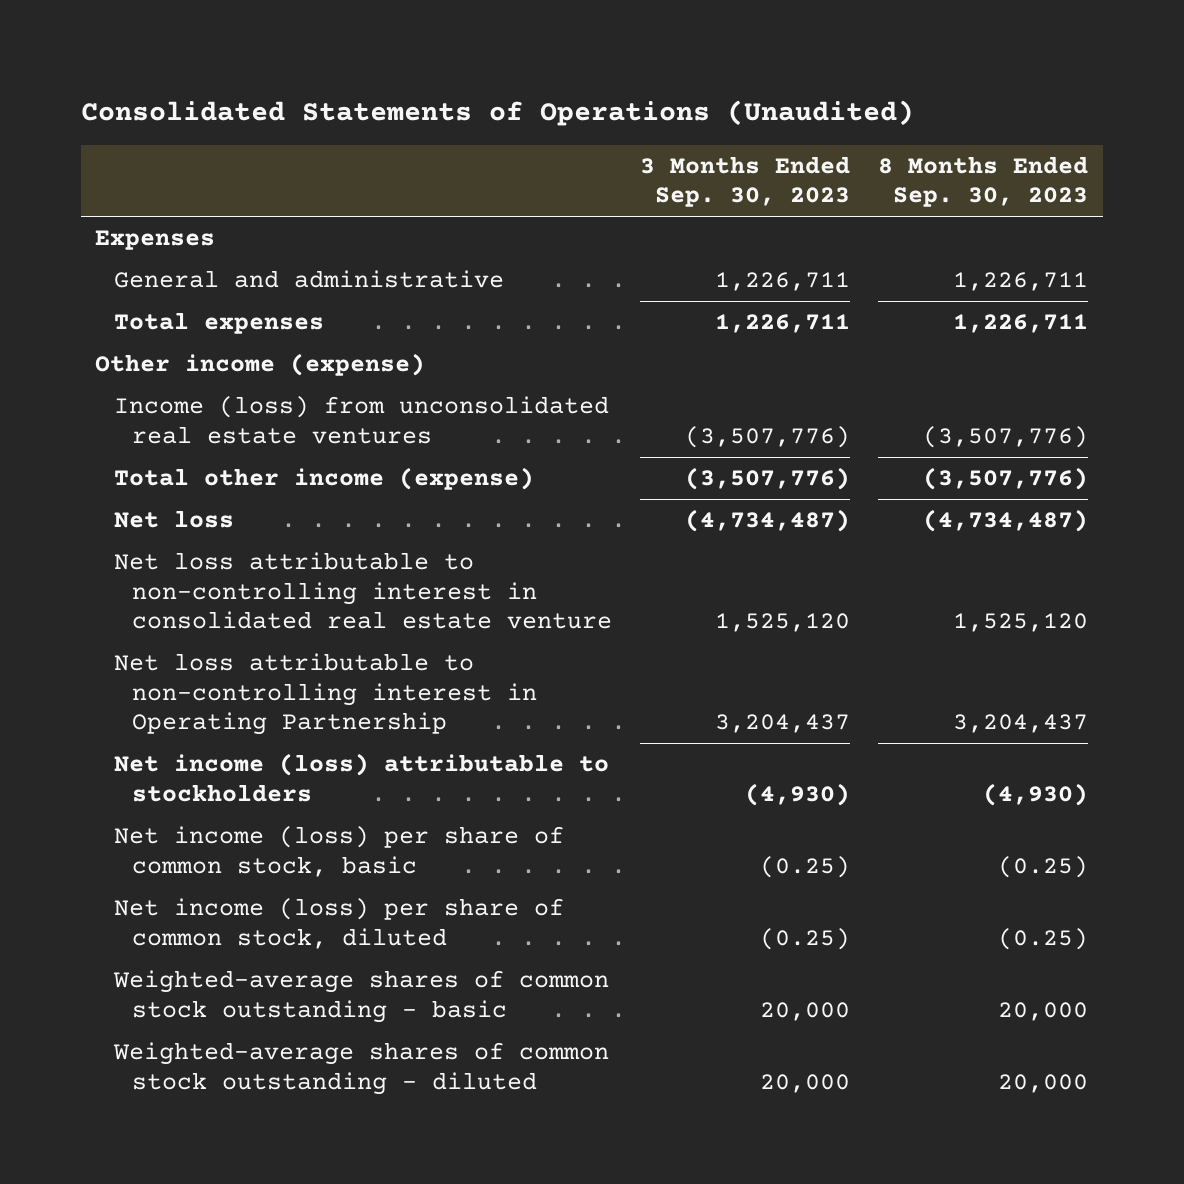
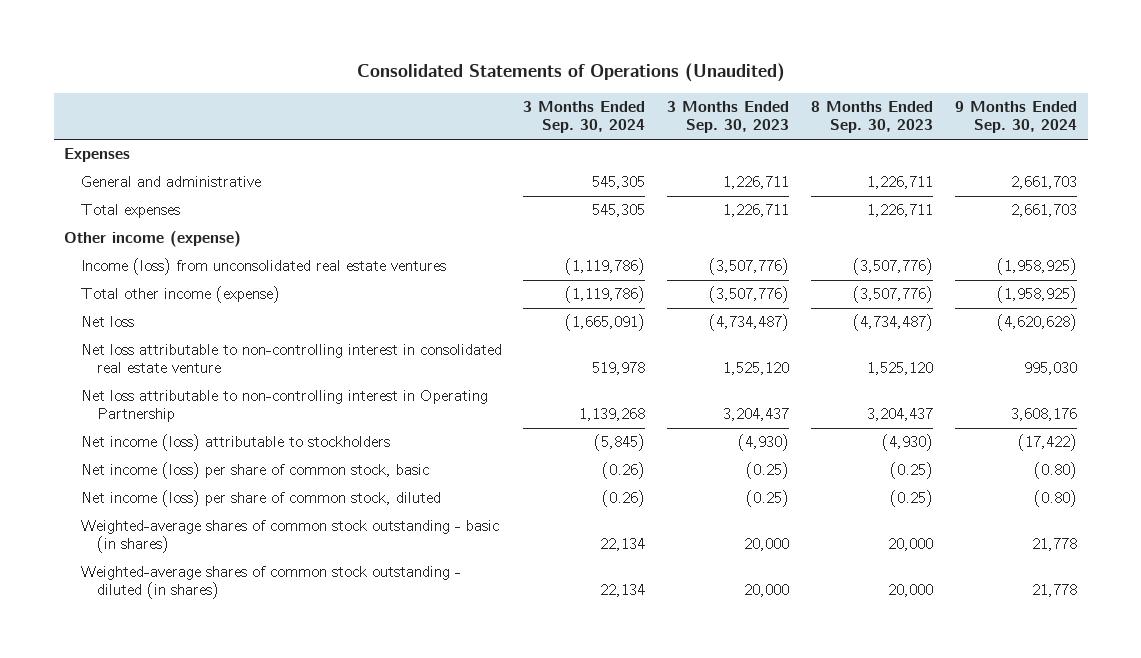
none -> [523,101,646,134] 3 Months Ended Sep. 30, 2024
none -> [954,101,1077,134] 9 Months Ended Sep. 30, 2024
[112,970,609,1023] Weighted-average shares of common stock outstanding - basic -> [80,520,499,554] Weighted-average shares of common stock outstanding - basic (in shares)
[112,1042,609,1095] Weighted-average shares of common stock outstanding - diluted -> [80,566,461,600] Weighted-average shares of common stock outstanding - diluted (in shares)

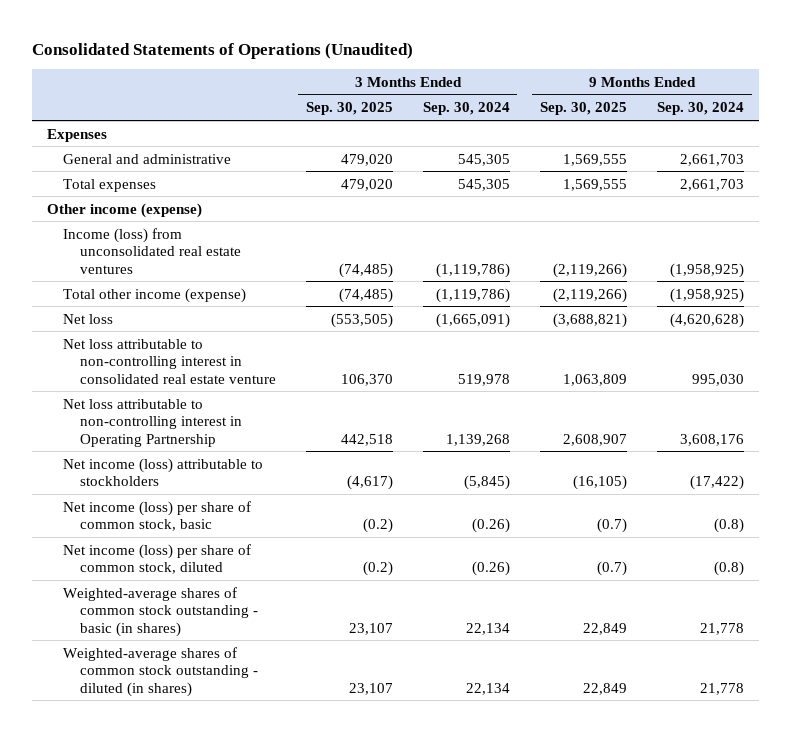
[667,101,790,134] 3 Months Ended Sep. 30, 2023 -> none
[810,101,933,134] 8 Months Ended Sep. 30, 2023 -> none
none -> [305,102,393,116] Sep. 30, 2025
none -> [539,102,627,116] Sep. 30, 2025
[1033,462,1077,480] (0.80) -> [714,518,745,534] (0.8)
[1033,490,1077,508] (0.80) -> [714,561,745,577] (0.8)

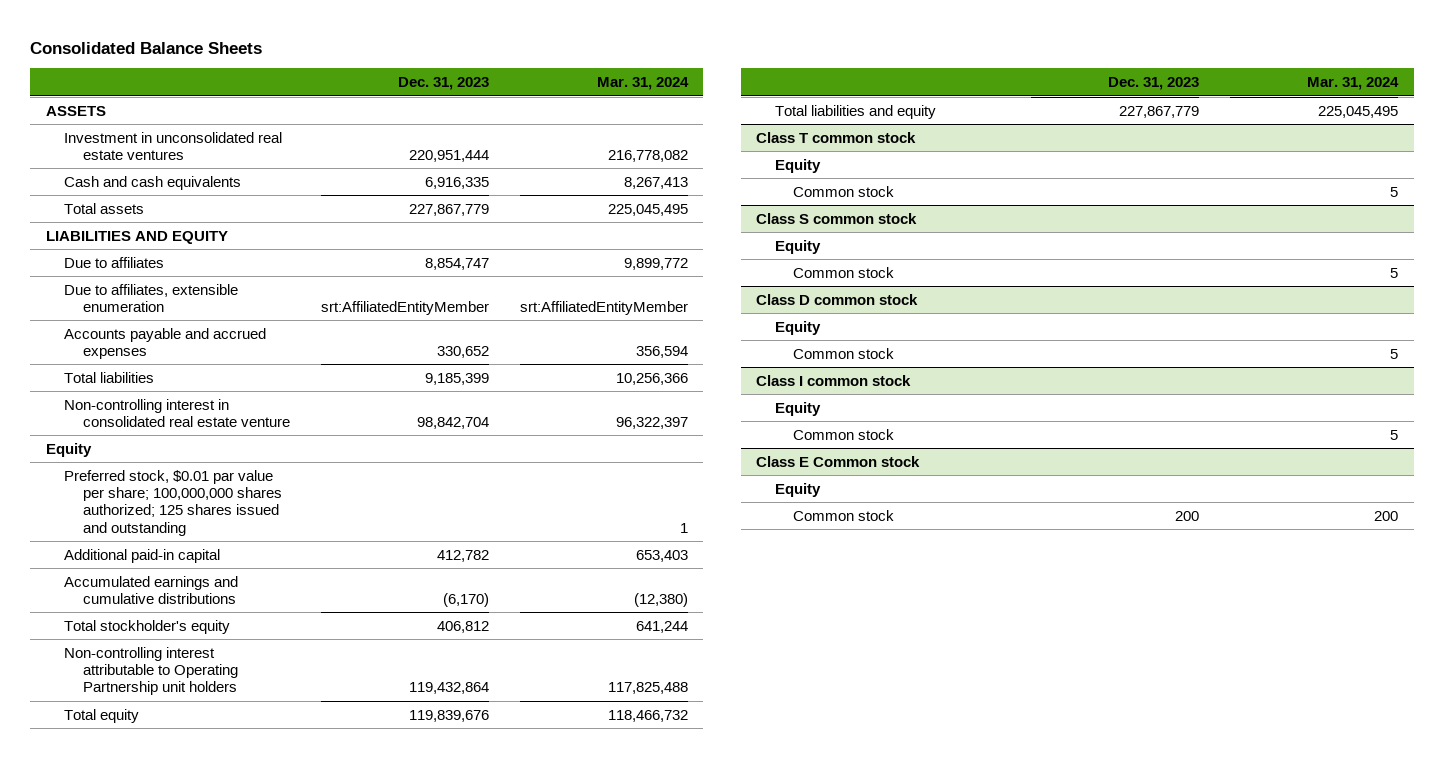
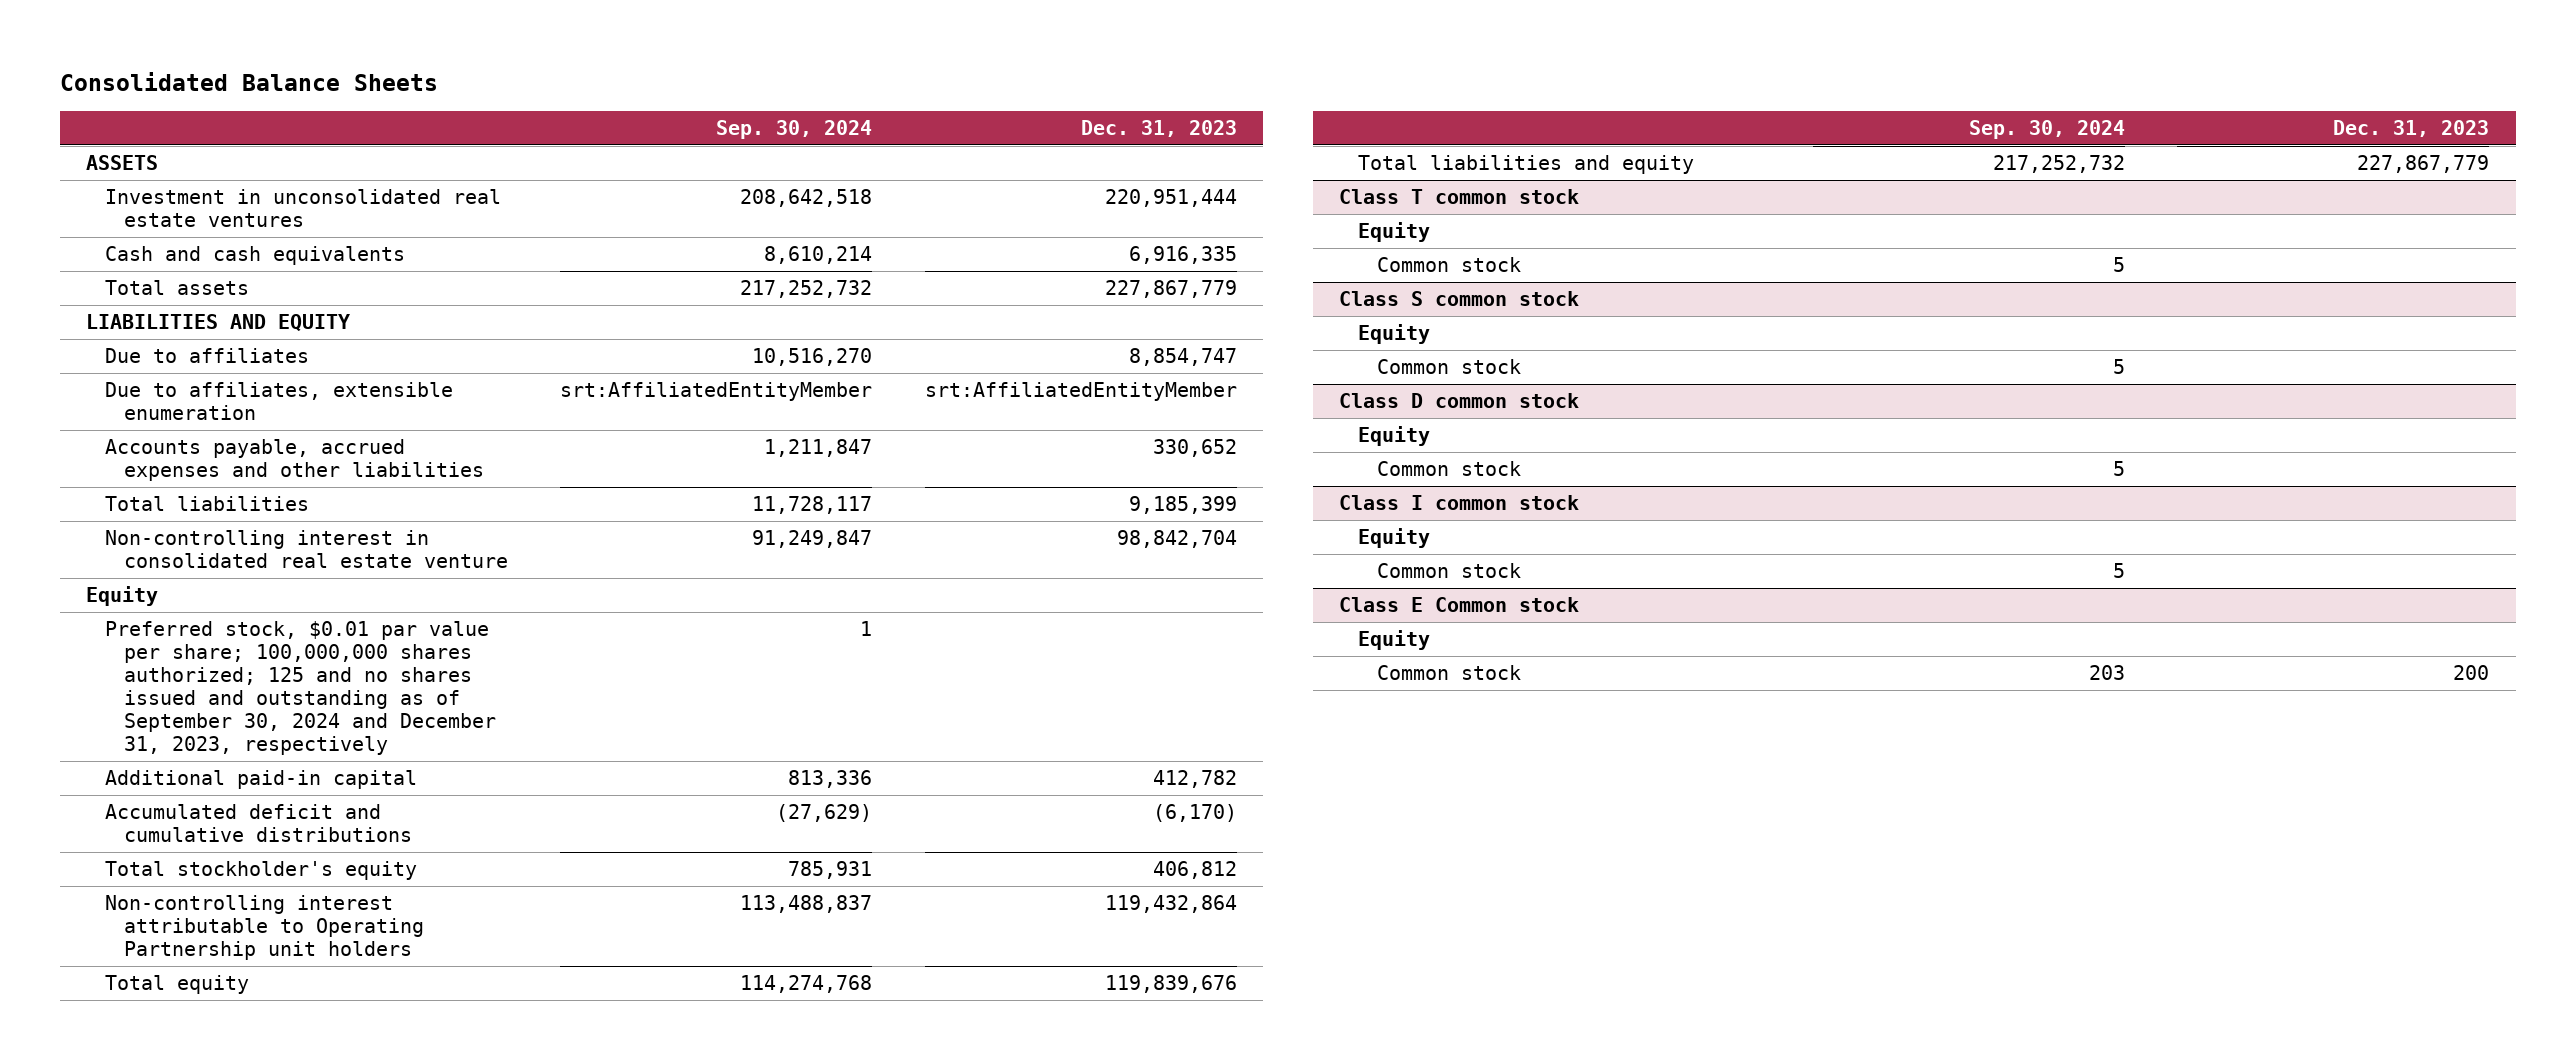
[596,77,689,91] Mar. 31, 2024 -> none
none -> [716,119,873,139] Sep. 30, 2024
[64,327,267,360] Accounts payable and accrued expenses -> [105,439,484,482] Accounts payable, accrued expenses and other liabilities
[64,469,282,536] Preferred stock, $0.01 par value per share; 100,000,000 shares authorized; 125 shares issued and outstanding -> [105,621,496,756] Preferred stock, $0.01 par value per share; 100,000,000 shares authorized; 125 and no shares issued and outstanding as of September 30, 2024 and December 31, 2023, respectively
[64,575,239,605] Accumulated earnings and cumulative distributions -> [105,804,412,843] Accumulated deficit and cumulative distributions

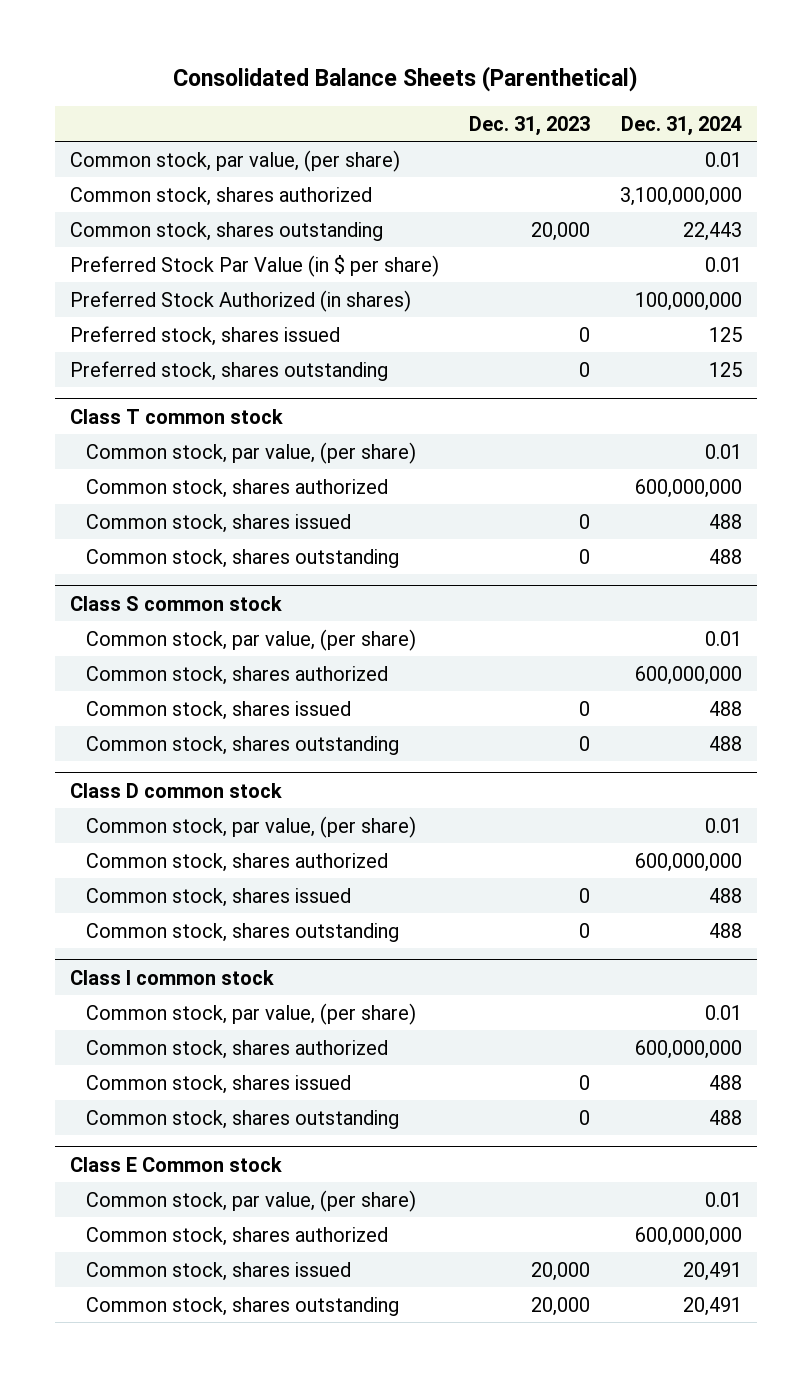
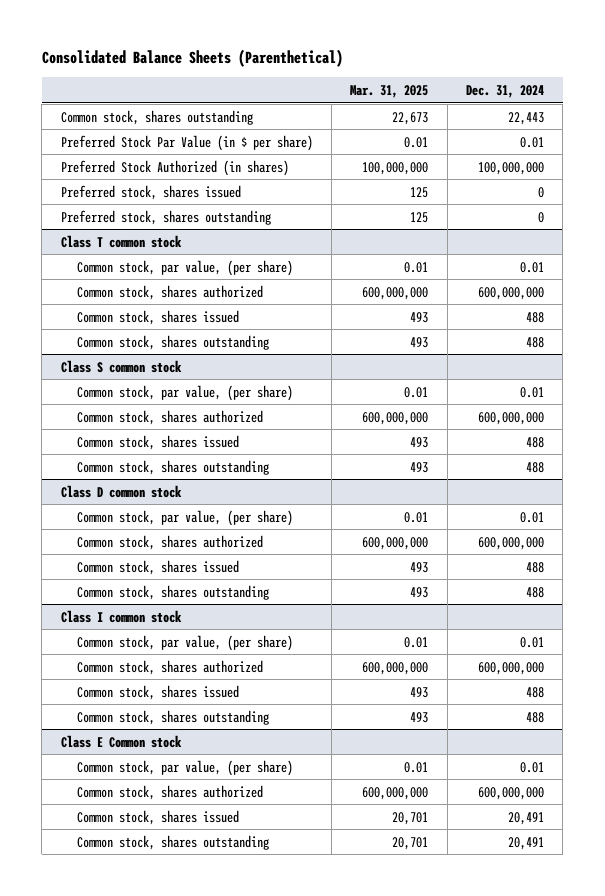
[468,115,590,136] Dec. 31, 2023 -> none
none -> [350,84,429,98] Mar. 31, 2025
[69,149,400,172] Common stock, par value, (per share) -> none
[69,186,372,206] Common stock, shares authorized -> none
[708,326,742,342] 125 -> [538,186,545,198] 0
[708,361,742,377] 125 -> [538,211,545,223] 0

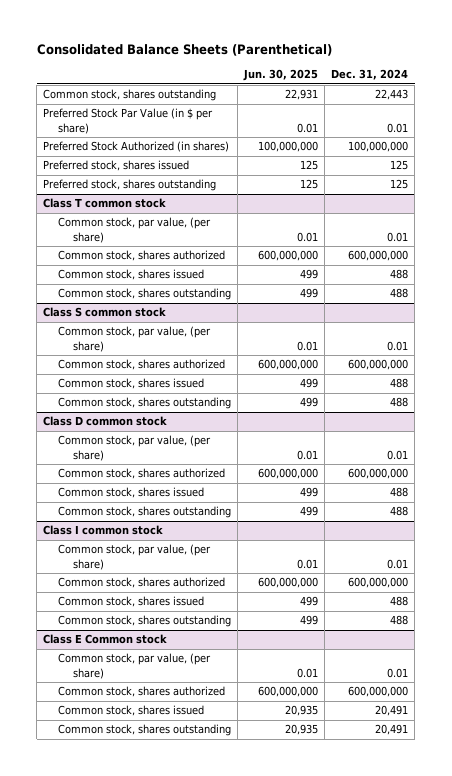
[350,84,429,98] Mar. 31, 2025 -> none
none -> [243,69,319,82] Jun. 30, 2025
[538,186,545,198] 0 -> [390,160,409,171] 125
[538,211,545,223] 0 -> [390,179,409,190] 125

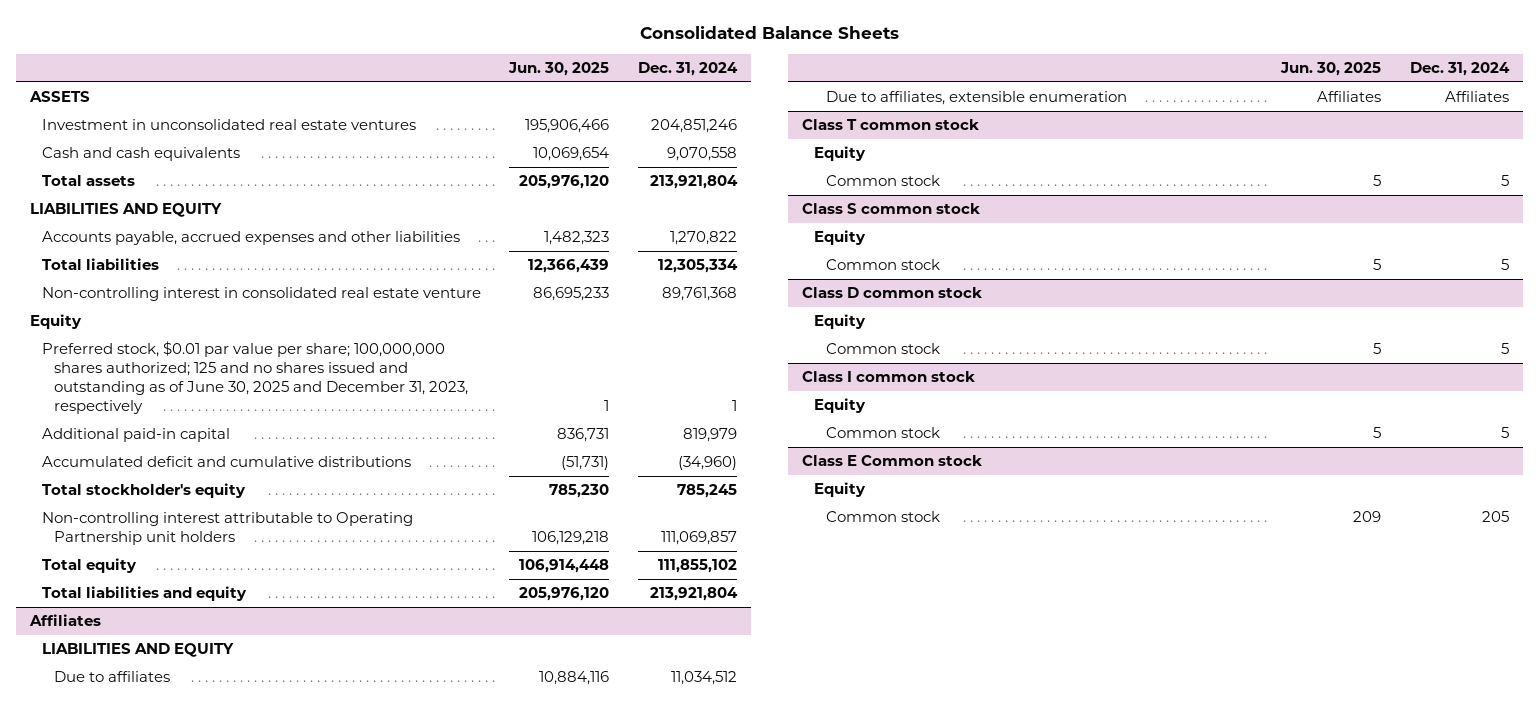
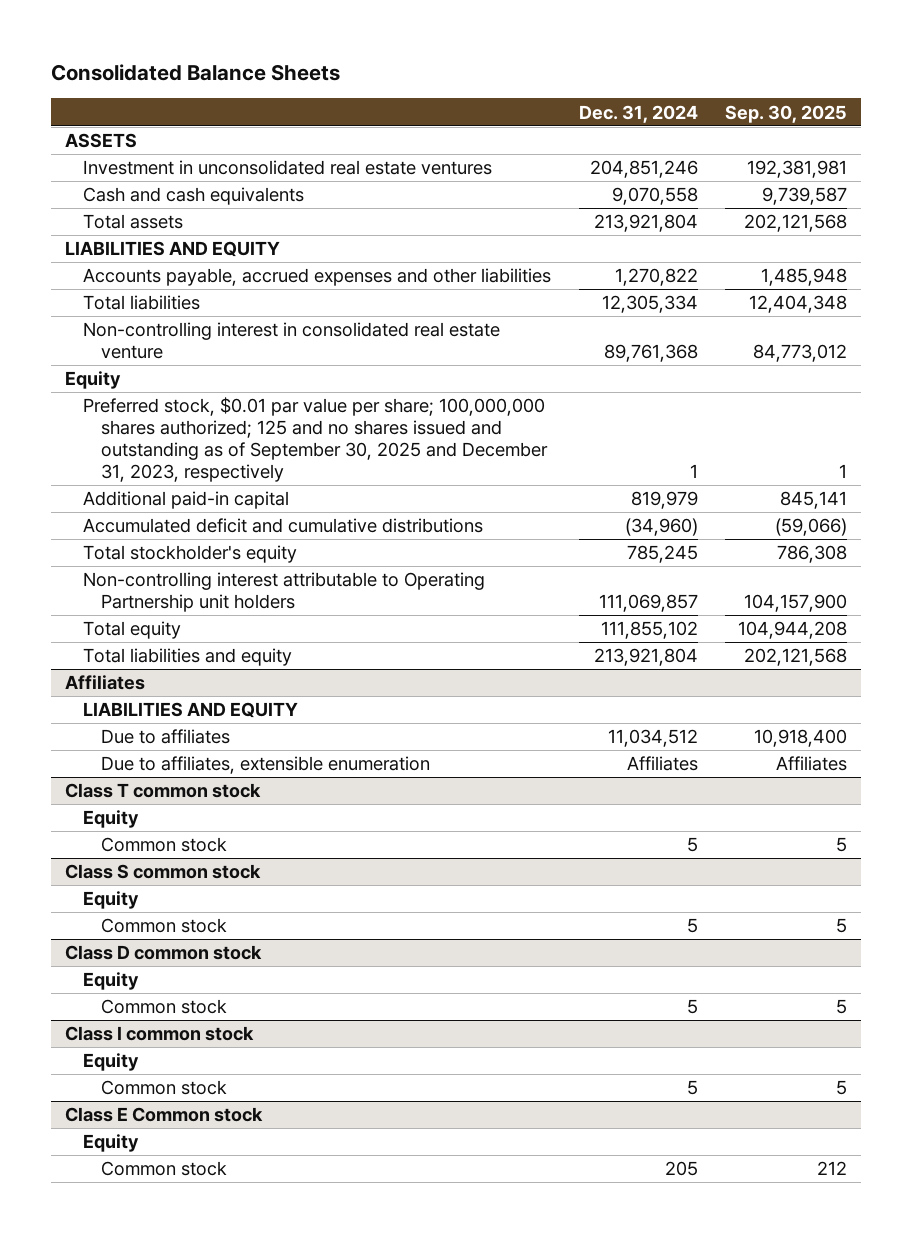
[508,62,610,77] Jun. 30, 2025 -> none
none -> [725,104,848,123] Sep. 30, 2025
[42,341,469,415] Preferred stock, $0.01 par value per share; 100,000,000 shares authorized; 125 and no shares issued and outstanding as of June 30, 2025 and December 31, 2023, respectively -> [83,397,548,482] Preferred stock, $0.01 par value per share; 100,000,000 shares authorized; 125 and no shares issued and outstanding as of September 30, 2025 and December 31, 2023, respectively

